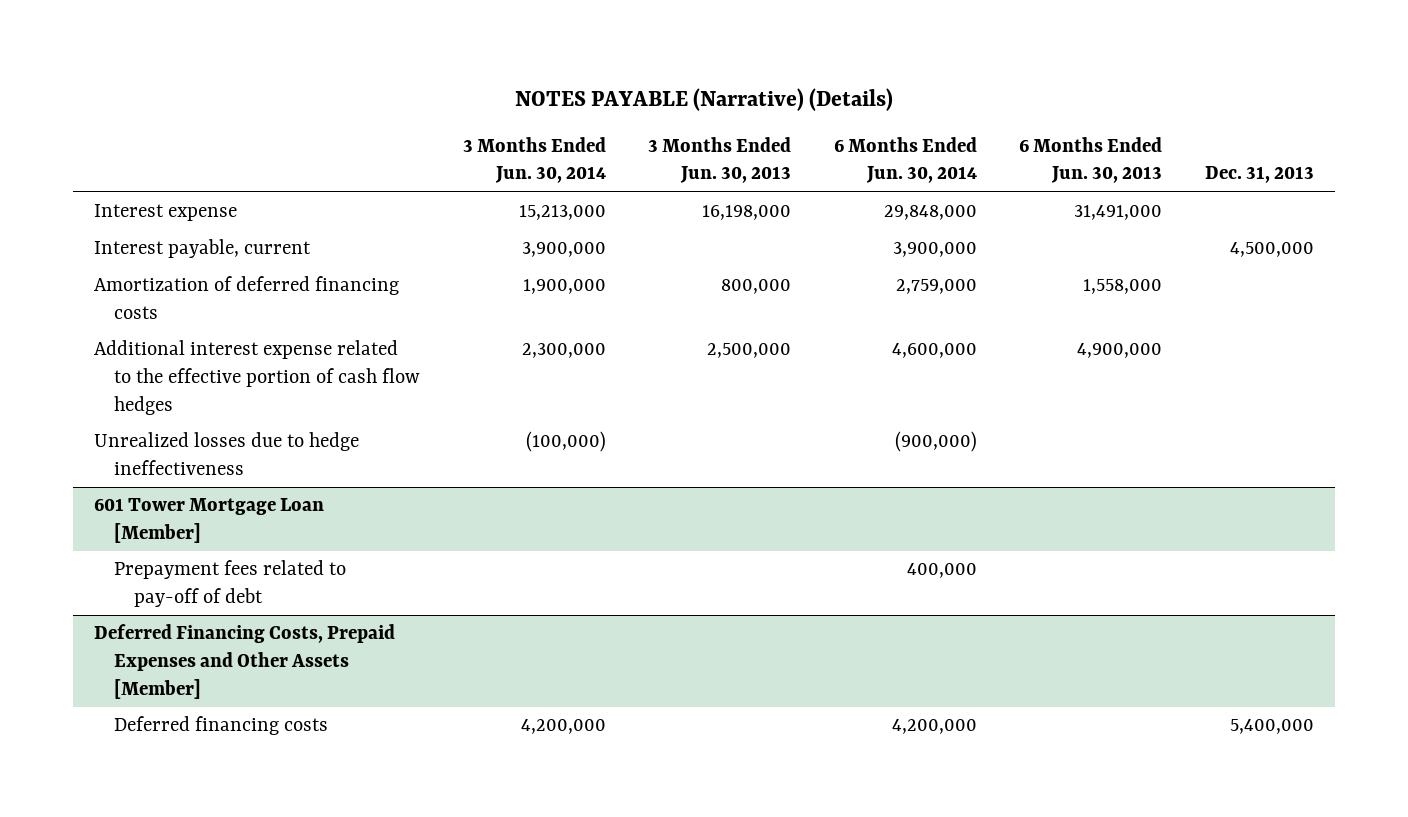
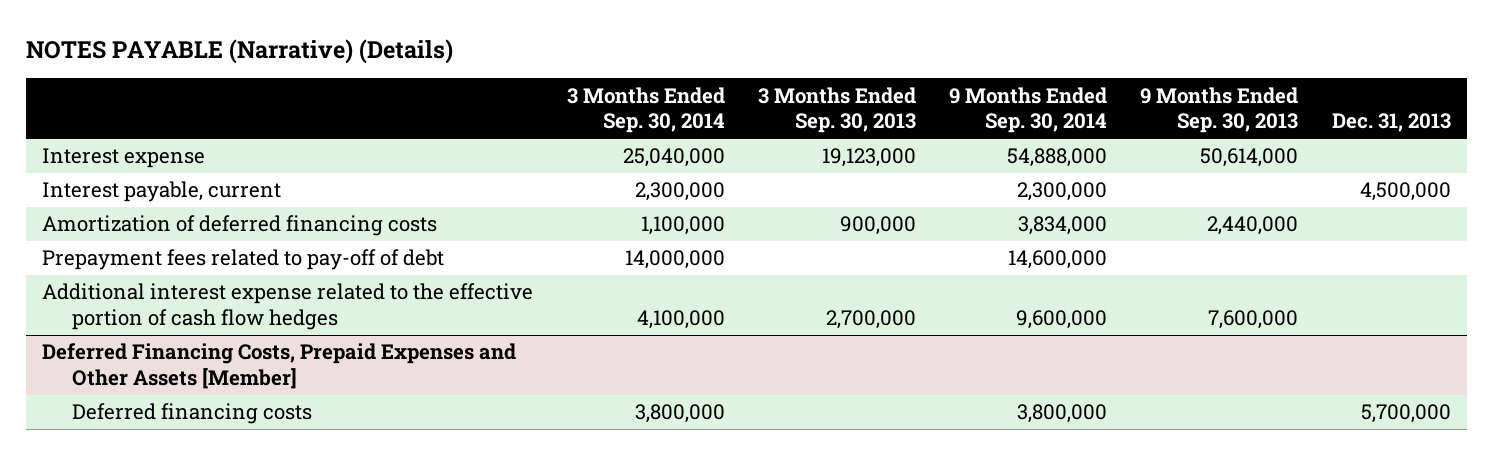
[462,136,606,184] 3 Months Ended Jun. 30, 2014 -> none
[648,136,792,184] 3 Months Ended Jun. 30, 2013 -> none
[833,136,977,184] 6 Months Ended Jun. 30, 2014 -> none
[1019,136,1163,184] 6 Months Ended Jun. 30, 2013 -> none
none -> [566,86,725,134] 3 Months Ended Sep. 30, 2014
none -> [757,86,916,134] 3 Months Ended Sep. 30, 2013
none -> [949,86,1108,134] 9 Months Ended Sep. 30, 2014
none -> [1140,86,1299,134] 9 Months Ended Sep. 30, 2013
none -> [42,249,445,271] Prepayment fees related to pay-off of debt
[93,432,359,476] Unrealized losses due to hedge ineffectiveness -> none
[93,498,324,544] 601 Tower Mortgage Loan [Member] -> none
[114,560,347,608] Prepayment fees related to pay-off of debt -> none
[1229,719,1314,735] 5,400,000 -> [1360,404,1451,424] 5,700,000

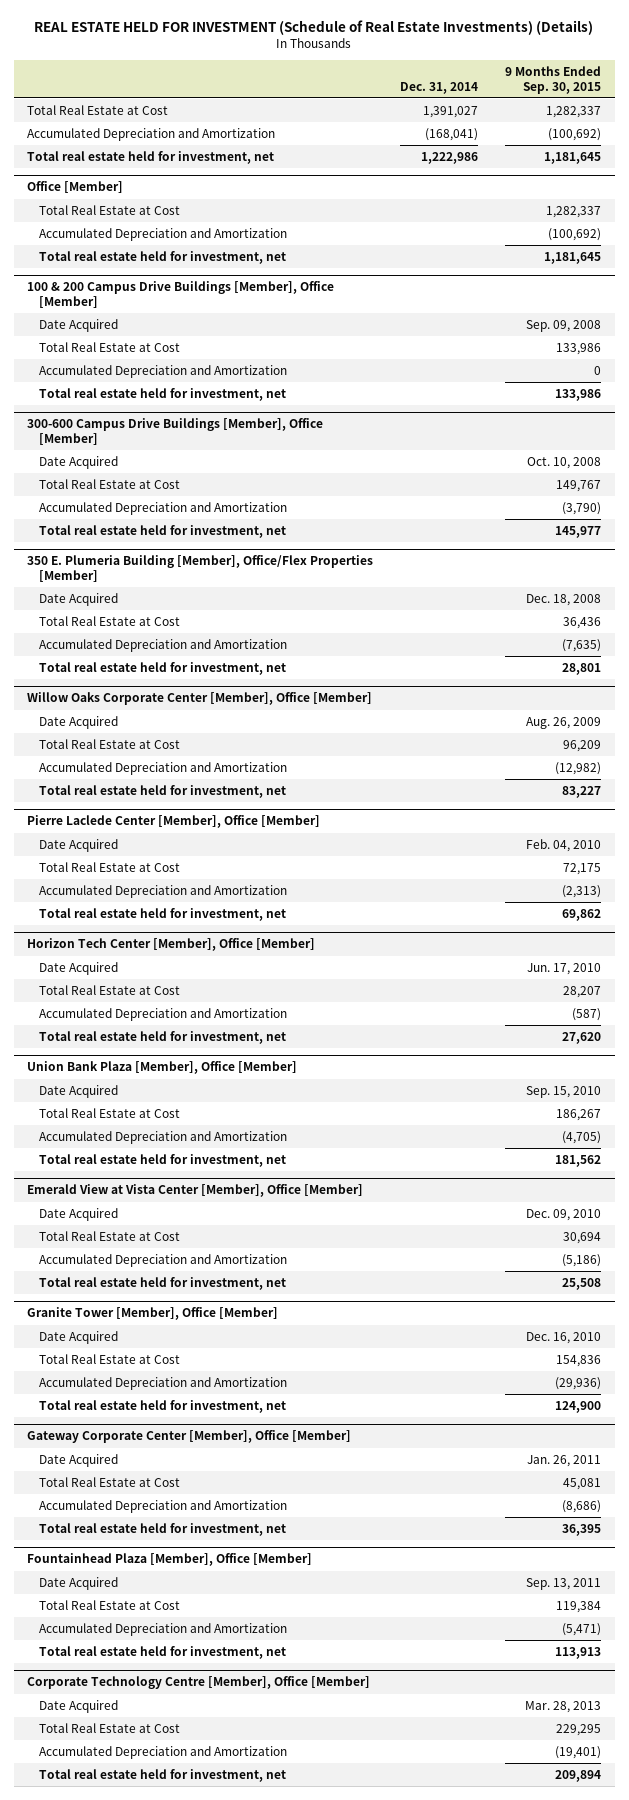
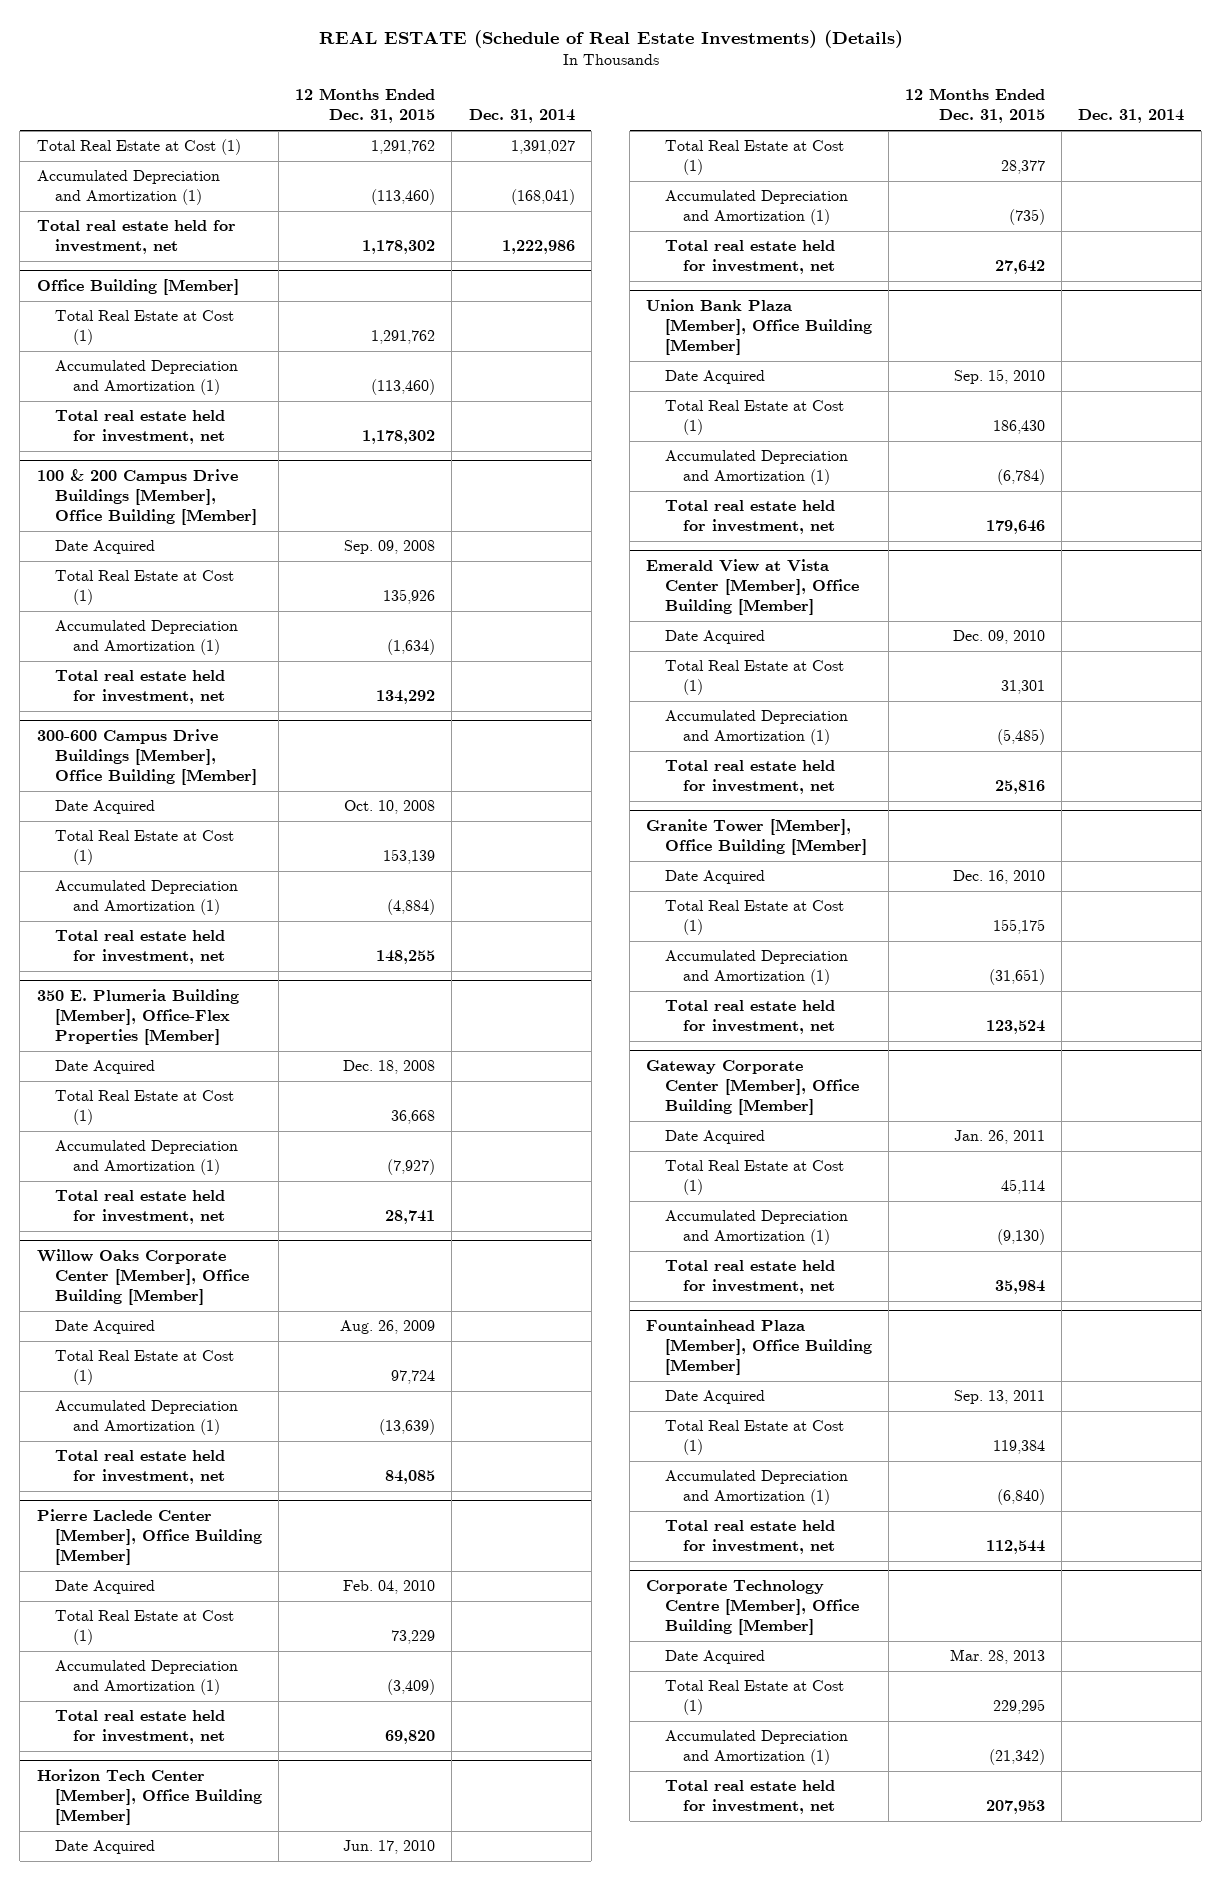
[34,20,594,36] REAL ESTATE HELD FOR INVESTMENT (Schedule of Real Estate Investments) (Details) -> [318,29,903,48] REAL ESTATE (Schedule of Real Estate Investments) (Details)
[505,66,602,94] 9 Months Ended Sep. 30, 2015 -> none
none -> [295,88,436,124] 12 Months Ended Dec. 31, 2015
[27,104,169,115] Total Real Estate at Cost -> [36,139,241,156] Total Real Estate at Cost (1)
[27,127,276,141] Accumulated Depreciation and Amortization -> [36,170,220,206] Accumulated Depreciation and Amortization (1)
[27,181,124,194] Office [Member] -> [36,279,239,296] Office Building [Member]
[39,204,181,215] Total Real Estate at Cost -> [54,310,234,346] Total Real Estate at Cost (1)
[39,227,288,241] Accumulated Depreciation and Amortization -> [54,360,238,396] Accumulated Depreciation and Amortization (1)
[27,281,335,308] 100 & 200 Campus Drive Buildings [Member], Office [Member] -> [36,469,257,526] 100 & 200 Campus Drive Buildings [Member], Office Building [Member]
[39,341,181,352] Total Real Estate at Cost -> [54,570,234,606] Total Real Estate at Cost (1)
[39,364,288,378] Accumulated Depreciation and Amortization -> [54,620,238,656] Accumulated Depreciation and Amortization (1)
[27,418,324,445] 300-600 Campus Drive Buildings [Member], Office [Member] -> [36,729,257,786] 300-600 Campus Drive Buildings [Member], Office Building [Member]
[39,478,181,489] Total Real Estate at Cost -> [54,830,234,866] Total Real Estate at Cost (1)
[39,501,288,515] Accumulated Depreciation and Amortization -> [54,880,238,916] Accumulated Depreciation and Amortization (1)
[27,555,374,582] 350 E. Plumeria Building [Member], Office/Flex Properties [Member] -> [36,989,239,1046] 350 E. Plumeria Building [Member], Office-Flex Properties [Member]
[39,615,181,626] Total Real Estate at Cost -> [54,1090,234,1126] Total Real Estate at Cost (1)
[39,638,288,652] Accumulated Depreciation and Amortization -> [54,1140,238,1176] Accumulated Depreciation and Amortization (1)
[27,692,373,706] Willow Oaks Corporate Center [Member], Office [Member] -> [36,1249,249,1306] Willow Oaks Corporate Center [Member], Office Building [Member]
[39,738,181,749] Total Real Estate at Cost -> [54,1350,234,1386] Total Real Estate at Cost (1)
[39,761,288,775] Accumulated Depreciation and Amortization -> [54,1400,238,1436] Accumulated Depreciation and Amortization (1)
[27,815,321,829] Pierre Laclede Center [Member], Office [Member] -> [36,1509,262,1566] Pierre Laclede Center [Member], Office Building [Member]
[39,861,181,872] Total Real Estate at Cost -> [54,1610,234,1646] Total Real Estate at Cost (1)
[39,884,288,898] Accumulated Depreciation and Amortization -> [54,1660,238,1696] Accumulated Depreciation and Amortization (1)
[27,938,316,952] Horizon Tech Center [Member], Office [Member] -> [36,1769,262,1826] Horizon Tech Center [Member], Office Building [Member]
[39,984,181,995] Total Real Estate at Cost -> [664,140,844,176] Total Real Estate at Cost (1)
[39,1007,288,1021] Accumulated Depreciation and Amortization -> [664,190,848,226] Accumulated Depreciation and Amortization (1)
[27,1061,298,1075] Union Bank Plaza [Member], Office [Member] -> [646,299,872,356] Union Bank Plaza [Member], Office Building [Member]
[39,1107,181,1118] Total Real Estate at Cost -> [664,400,844,436] Total Real Estate at Cost (1)
[39,1130,288,1144] Accumulated Depreciation and Amortization -> [664,450,848,486] Accumulated Depreciation and Amortization (1)
[27,1184,364,1198] Emerald View at Vista Center [Member], Office [Member] -> [646,559,859,616] Emerald View at Vista Center [Member], Office Building [Member]
[39,1230,181,1241] Total Real Estate at Cost -> [664,660,844,696] Total Real Estate at Cost (1)
[39,1253,288,1267] Accumulated Depreciation and Amortization -> [664,710,848,746] Accumulated Depreciation and Amortization (1)
[27,1307,279,1321] Granite Tower [Member], Office [Member] -> [646,819,867,856] Granite Tower [Member], Office Building [Member]
[39,1353,181,1364] Total Real Estate at Cost -> [664,900,844,936] Total Real Estate at Cost (1)
[39,1376,288,1390] Accumulated Depreciation and Amortization -> [664,950,848,986] Accumulated Depreciation and Amortization (1)
[27,1430,352,1444] Gateway Corporate Center [Member], Office [Member] -> [646,1060,859,1116] Gateway Corporate Center [Member], Office Building [Member]
[39,1476,181,1487] Total Real Estate at Cost -> [664,1160,844,1196] Total Real Estate at Cost (1)
[39,1499,288,1513] Accumulated Depreciation and Amortization -> [664,1210,848,1246] Accumulated Depreciation and Amortization (1)
[27,1553,313,1567] Fountainhead Plaza [Member], Office [Member] -> [646,1319,872,1376] Fountainhead Plaza [Member], Office Building [Member]
[39,1599,181,1610] Total Real Estate at Cost -> [664,1420,844,1456] Total Real Estate at Cost (1)
[39,1622,288,1636] Accumulated Depreciation and Amortization -> [664,1470,848,1506] Accumulated Depreciation and Amortization (1)
[27,1676,371,1690] Corporate Technology Centre [Member], Office [Member] -> [646,1580,859,1636] Corporate Technology Centre [Member], Office Building [Member]
[39,1722,181,1733] Total Real Estate at Cost -> [664,1680,844,1716] Total Real Estate at Cost (1)
[39,1745,288,1759] Accumulated Depreciation and Amortization -> [664,1730,848,1766] Accumulated Depreciation and Amortization (1)

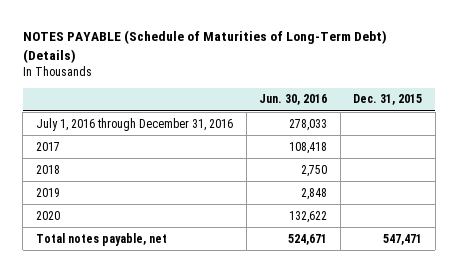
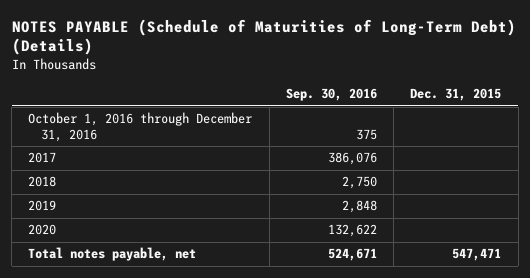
[259,94,328,106] Jun. 30, 2016 -> none
none -> [285,88,377,102] Sep. 30, 2016
[35,117,233,131] July 1, 2016 through December 31, 2016 -> [28,112,253,142] October 1, 2016 through December 31, 2016

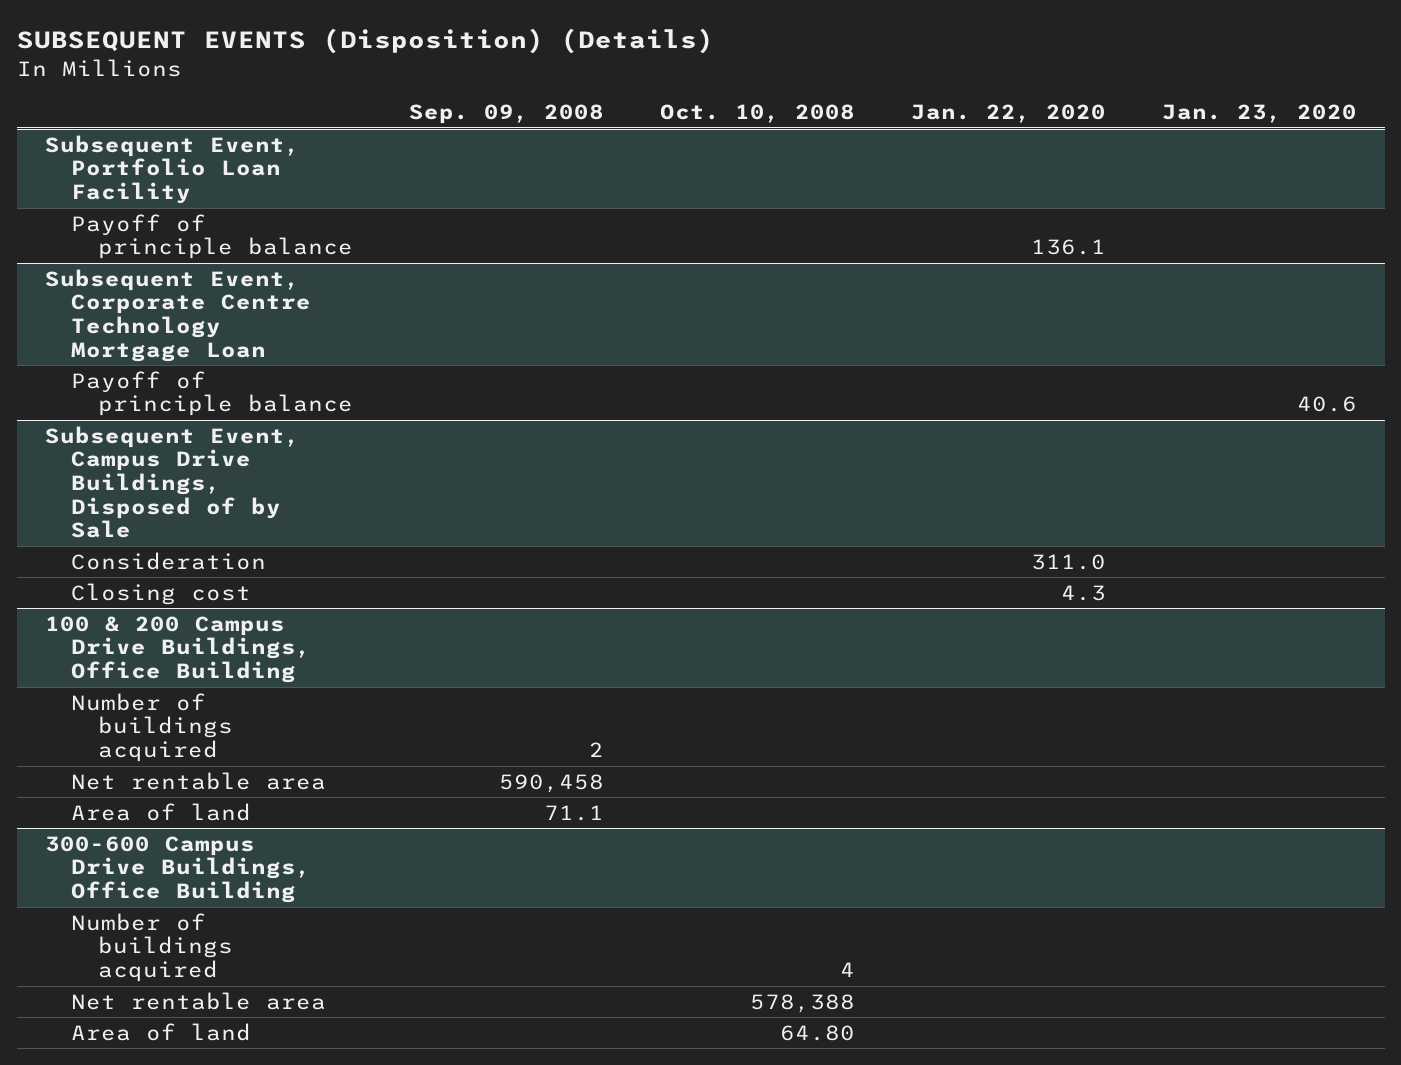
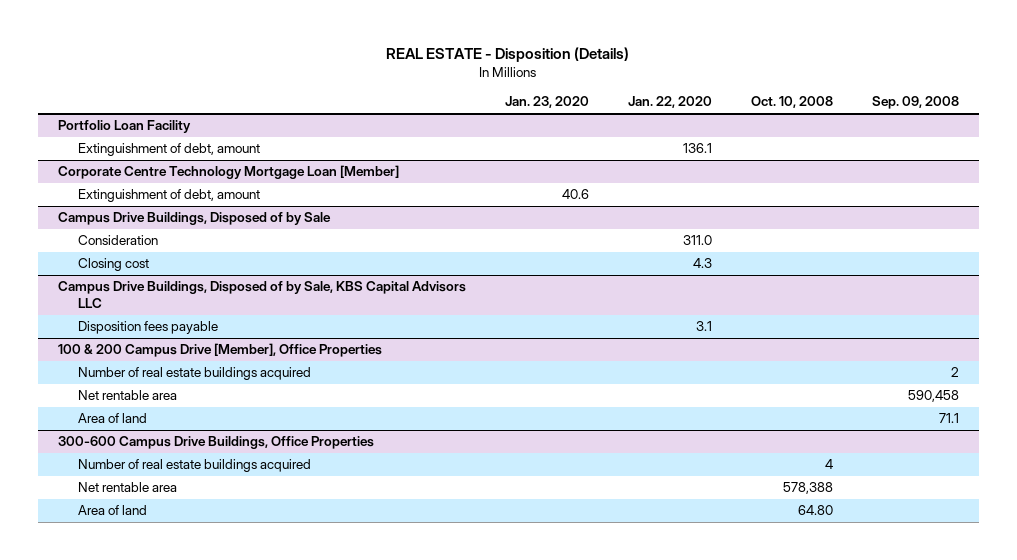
[16,28,714,55] SUBSEQUENT EVENTS (Disposition) (Details) -> [386,46,630,62] REAL ESTATE - Disposition (Details)
[44,134,300,205] Subsequent Event, Portfolio Loan Facility -> [57,120,191,134] Portfolio Loan Facility
[71,213,353,260] Payoff of principle balance -> [77,143,260,157] Extinguishment of debt, amount
[44,268,312,362] Subsequent Event, Corporate Centre Technology Mortgage Loan -> [57,165,399,180] Corporate Centre Technology Mortgage Loan [Member]
[71,370,353,417] Payoff of principle balance -> [77,189,260,203] Extinguishment of debt, amount
[44,425,300,539] Subsequent Event, Campus Drive Buildings, Disposed of by Sale -> [57,212,331,226] Campus Drive Buildings, Disposed of by Sale
none -> [57,281,466,309] Campus Drive Buildings, Disposed of by Sale, KBS Capital Advisors LLC
none -> [77,321,218,335] Disposition fees payable
[44,615,312,684] 100 & 200 Campus Drive Buildings, Office Building -> [57,343,382,358] 100 & 200 Campus Drive [Member], Office Properties
[71,692,233,763] Number of buildings acquired -> [77,367,311,381] Number of real estate buildings acquired
[44,835,312,904] 300-600 Campus Drive Buildings, Office Building -> [57,436,374,450] 300-600 Campus Drive Buildings, Office Properties
[71,912,233,983] Number of buildings acquired -> [77,459,311,473] Number of real estate buildings acquired

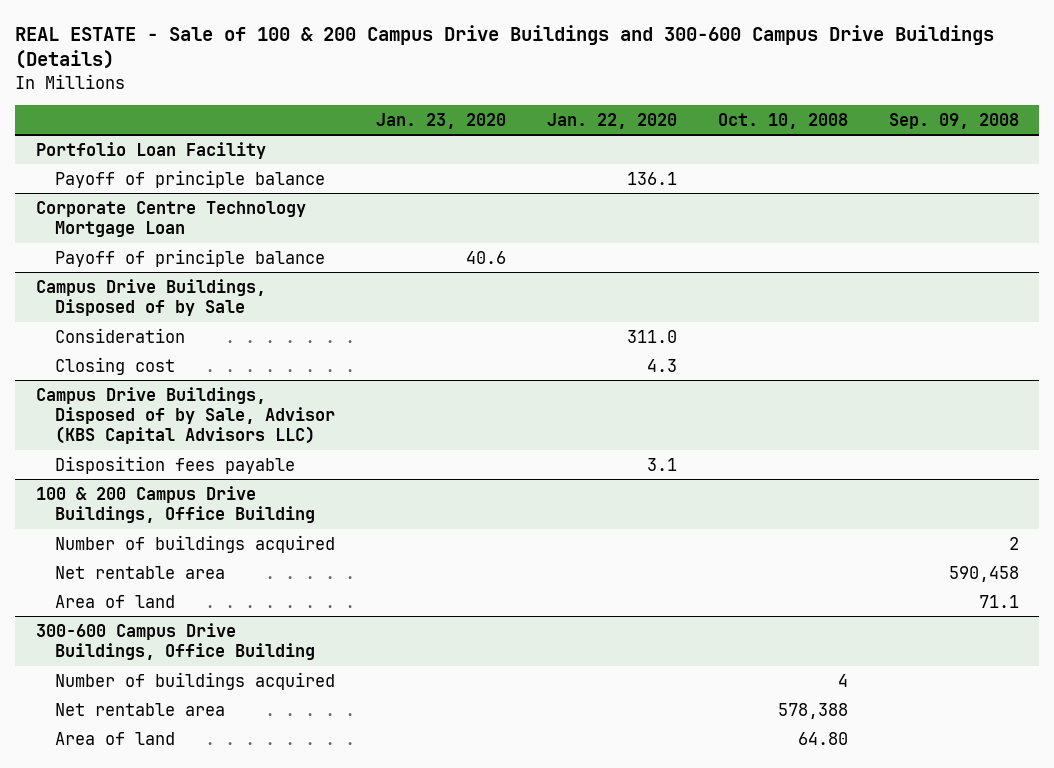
[386,46,630,62] REAL ESTATE - Disposition (Details) -> [15,24,995,70] REAL ESTATE - Sale of 100 & 200 Campus Drive Buildings and 300-600 Campus Drive Buildings (Details)
[77,143,260,157] Extinguishment of debt, amount -> [54,169,325,188] Payoff of principle balance
[57,165,399,180] Corporate Centre Technology Mortgage Loan [Member] -> [35,200,306,237] Corporate Centre Technology Mortgage Loan
[77,189,260,203] Extinguishment of debt, amount -> [54,248,325,267] Payoff of principle balance
[57,281,466,309] Campus Drive Buildings, Disposed of by Sale, KBS Capital Advisors LLC -> [35,386,335,445] Campus Drive Buildings, Disposed of by Sale, Advisor (KBS Capital Advisors LLC)
[57,343,382,358] 100 & 200 Campus Drive [Member], Office Properties -> [35,485,315,523] 100 & 200 Campus Drive Buildings, Office Building
[77,367,311,381] Number of real estate buildings acquired -> [54,534,335,553] Number of buildings acquired
[57,436,374,450] 300-600 Campus Drive Buildings, Office Properties -> [35,622,315,660] 300-600 Campus Drive Buildings, Office Building
[77,459,311,473] Number of real estate buildings acquired -> [54,671,335,690] Number of buildings acquired

